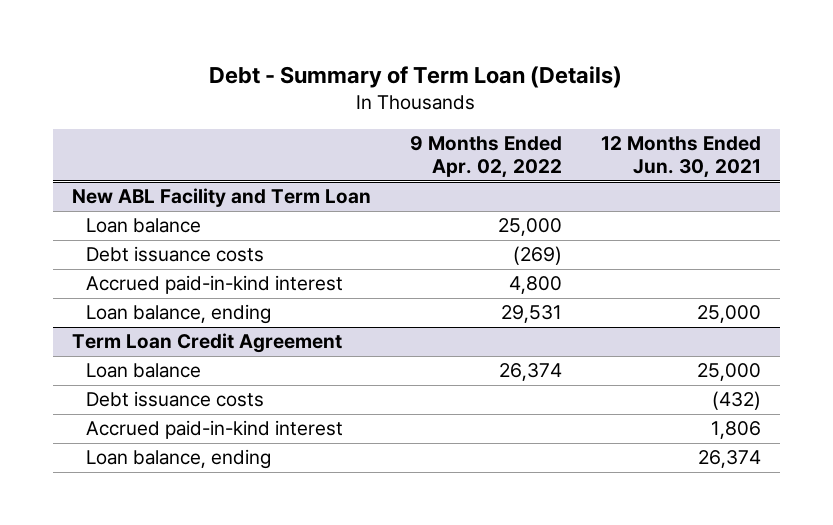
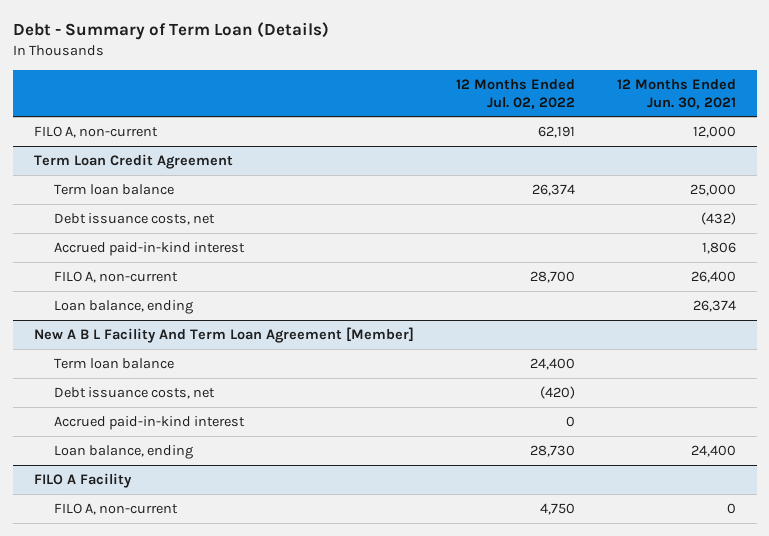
[409,136,562,179] 9 Months Ended Apr. 02, 2022 -> none
none -> [455,78,575,109] 12 Months Ended Jul. 02, 2022
[72,188,372,208] New ABL Facility and Term Loan -> none
[86,218,202,234] Loan balance -> none
[86,246,265,263] Debt issuance costs -> none
[86,275,344,295] Accrued paid-in-kind interest -> none
[86,304,272,325] Loan balance, ending -> none
none -> [33,125,158,138] FILO A, non-current
[86,363,202,379] Loan balance -> [53,183,174,195] Term loan balance
[86,391,265,408] Debt issuance costs -> [53,212,215,225] Debt issuance costs, net
none -> [53,270,178,283] FILO A, non-current
none -> [33,326,414,343] New A B L Facility And Term Loan Agreement [Member]
none -> [53,357,174,369] Term loan balance
none -> [53,386,215,399] Debt issuance costs, net
none -> [53,415,245,430] Accrued paid-in-kind interest
none -> [53,444,193,459] Loan balance, ending
none -> [33,472,132,488] FILO A Facility
none -> [53,502,178,515] FILO A, non-current

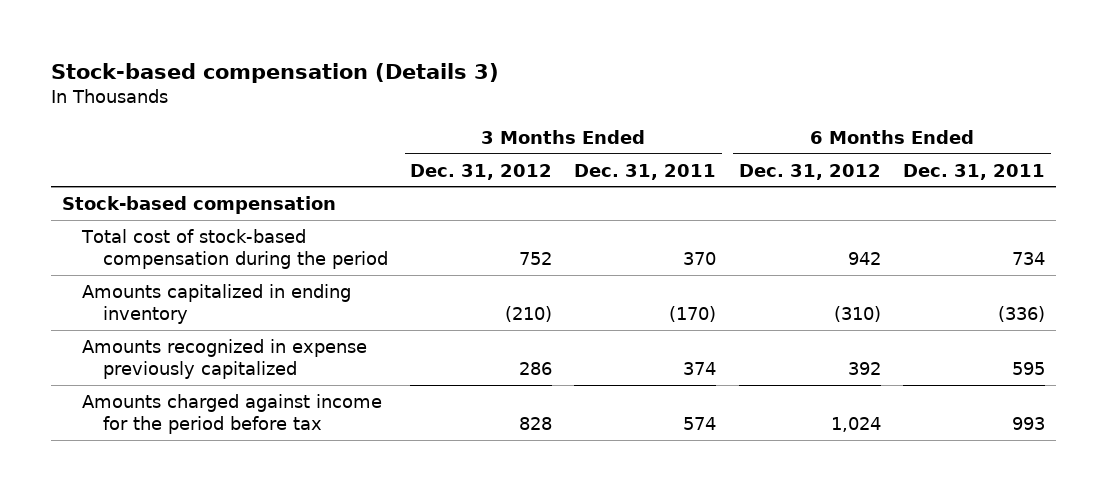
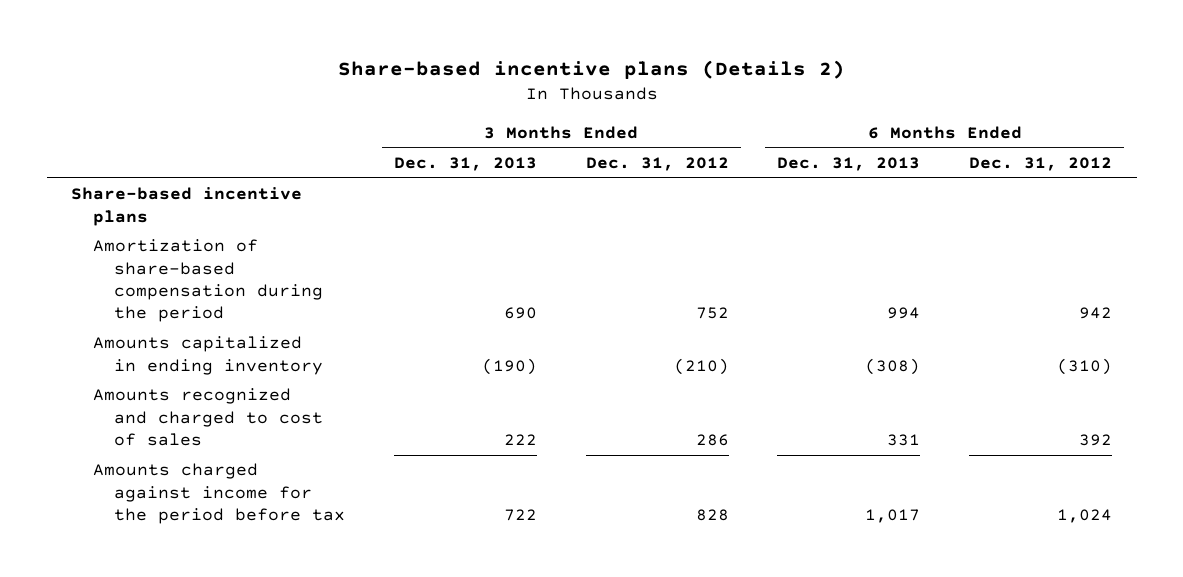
[50,62,499,83] Stock-based compensation (Details 3) -> [337,59,845,79] Share-based incentive plans (Details 2)
[574,163,717,180] Dec. 31, 2011 -> none
[902,163,1045,180] Dec. 31, 2011 -> none
none -> [394,157,538,172] Dec. 31, 2013
none -> [777,157,921,172] Dec. 31, 2013
[61,195,336,214] Stock-based compensation -> [70,187,302,226] Share-based incentive plans
[81,228,388,270] Total cost of stock-based compensation during the period -> [92,239,324,323] Amortization of share-based compensation during the period
[82,338,368,380] Amounts recognized in expense previously capitalized -> [92,388,324,446] Amounts recognized and charged to cost of sales

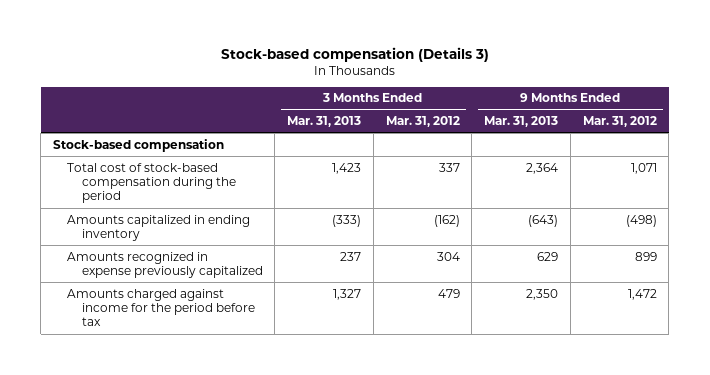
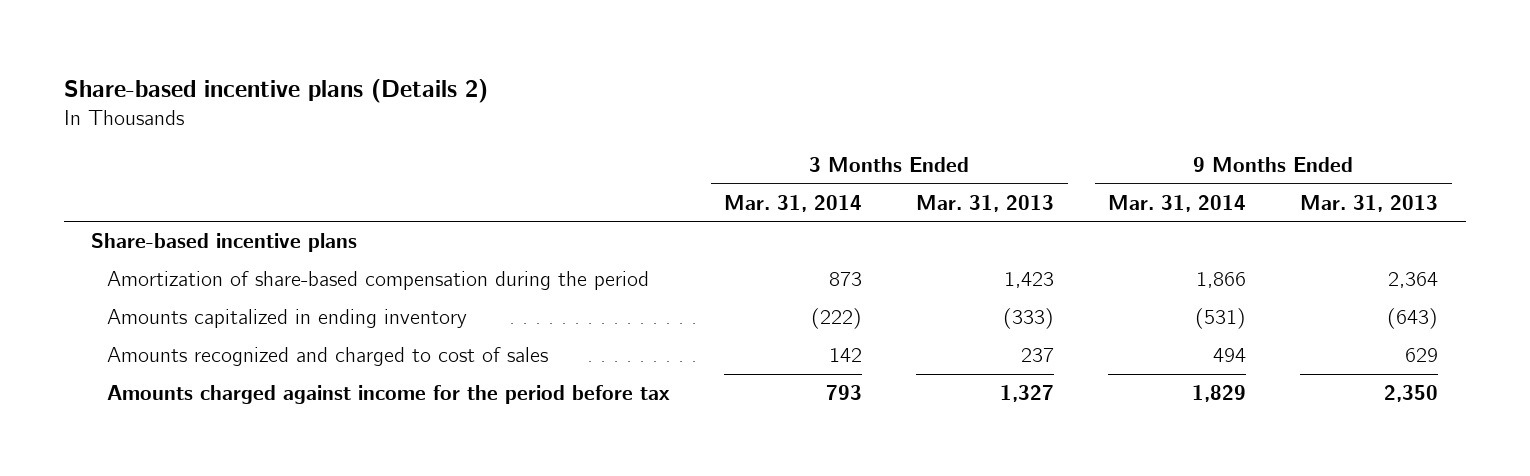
[220,46,489,62] Stock-based compensation (Details 3) -> [64,78,489,103] Share-based incentive plans (Details 2)
[385,115,460,127] Mar. 31, 2012 -> none
[582,115,657,127] Mar. 31, 2012 -> none
none -> [724,194,863,212] Mar. 31, 2014
none -> [1108,194,1247,212] Mar. 31, 2014
[52,138,224,152] Stock-based compensation -> [91,233,358,253] Share-based incentive plans
[67,162,236,204] Total cost of stock-based compensation during the period -> [107,271,650,291] Amortization of share-based compensation during the period
[67,251,263,278] Amounts recognized in expense previously capitalized -> [107,347,549,367] Amounts recognized and charged to cost of sales

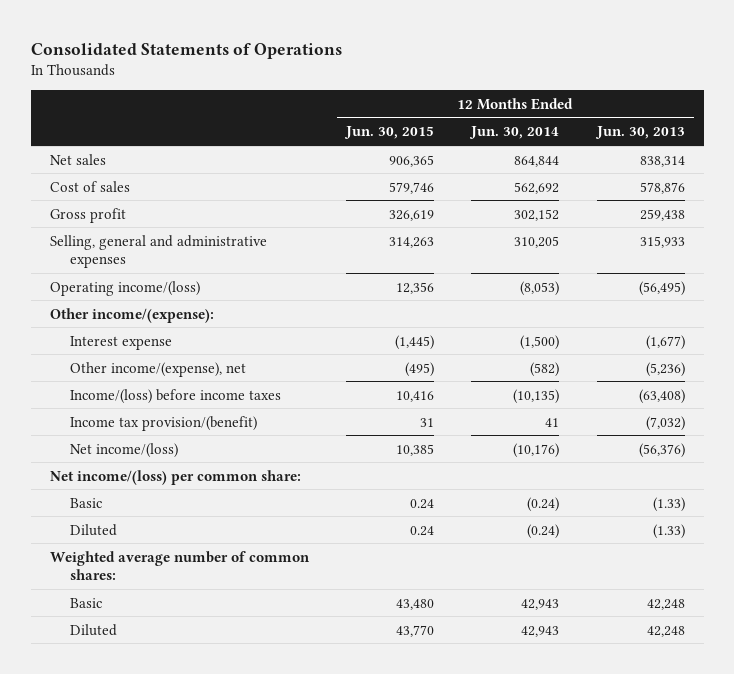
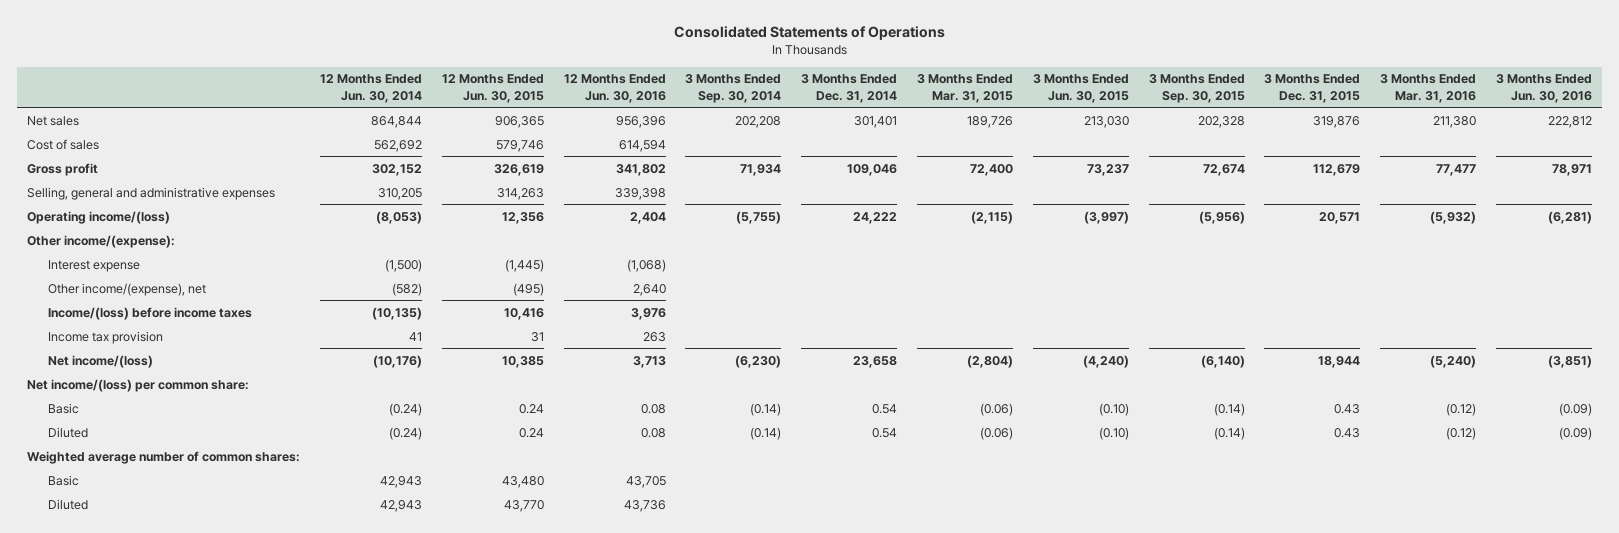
[594,126,685,140] Jun. 30, 2013 -> none
none -> [563,74,666,103] 12 Months Ended Jun. 30, 2016
none -> [685,74,782,103] 3 Months Ended Sep. 30, 2014
none -> [801,74,898,103] 3 Months Ended Dec. 31, 2014
none -> [916,74,1013,103] 3 Months Ended Mar. 31, 2015
none -> [1032,74,1129,103] 3 Months Ended Jun. 30, 2015
none -> [1148,74,1245,103] 3 Months Ended Sep. 30, 2015
none -> [1264,74,1361,103] 3 Months Ended Dec. 31, 2015
none -> [1380,74,1477,103] 3 Months Ended Mar. 31, 2016
none -> [1495,74,1592,103] 3 Months Ended Jun. 30, 2016
[69,415,257,431] Income tax provision/(benefit) -> [47,330,163,344] Income tax provision

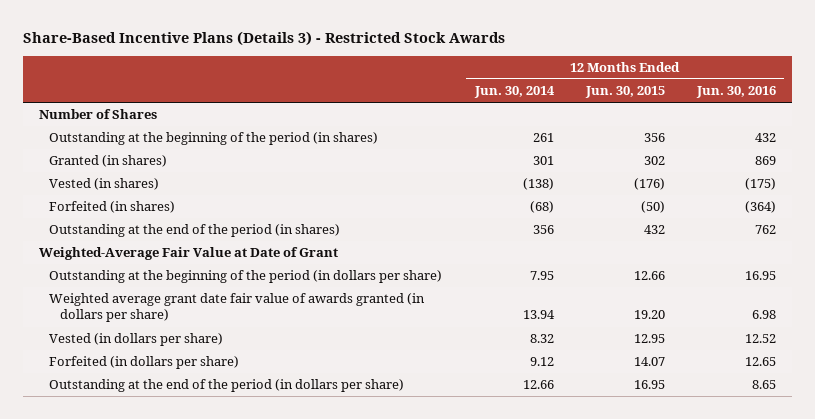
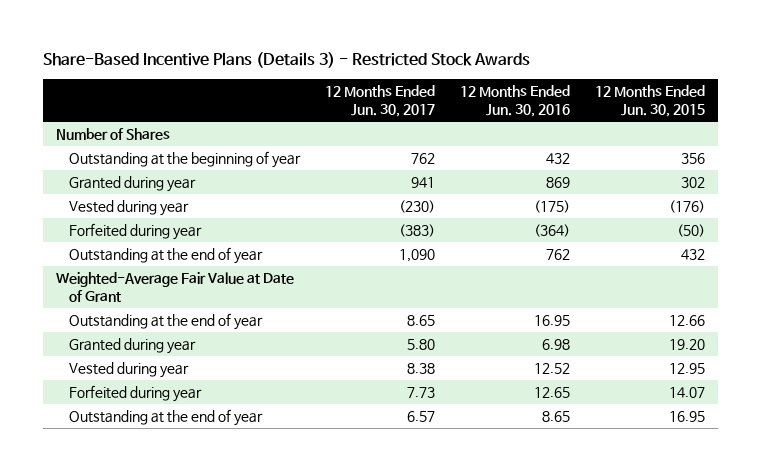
[473,86,555,99] Jun. 30, 2014 -> none
none -> [325,84,436,117] 12 Months Ended Jun. 30, 2017
[49,132,379,146] Outstanding at the beginning of the period (in shares) -> [69,151,302,169] Outstanding at the beginning of year
[49,155,168,168] Granted (in shares) -> [69,176,197,193] Granted during year
[49,178,160,191] Vested (in shares) -> [69,200,190,217] Vested during year
[49,201,176,214] Forfeited (in shares) -> [69,223,203,241] Forfeited during year
[49,224,341,238] Outstanding at the end of the period (in shares) -> [69,247,264,265] Outstanding at the end of year
[49,270,443,284] Outstanding at the beginning of the period (in dollars per share) -> [69,313,264,331] Outstanding at the end of year
[49,293,426,323] Weighted average grant date fair value of awards granted (in dollars per share) -> [69,338,197,355] Granted during year
[49,333,224,347] Vested (in dollars per share) -> [69,362,190,379] Vested during year
[49,356,240,370] Forfeited (in dollars per share) -> [69,385,203,403] Forfeited during year
[49,379,405,393] Outstanding at the end of the period (in dollars per share) -> [69,409,264,427] Outstanding at the end of year

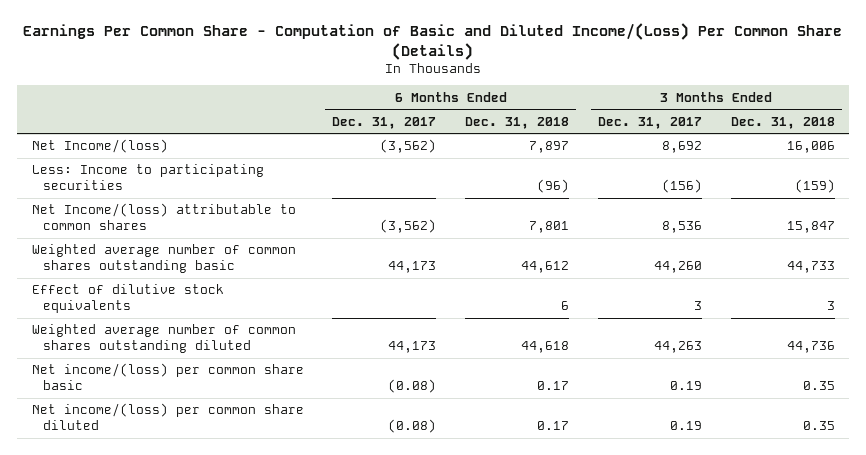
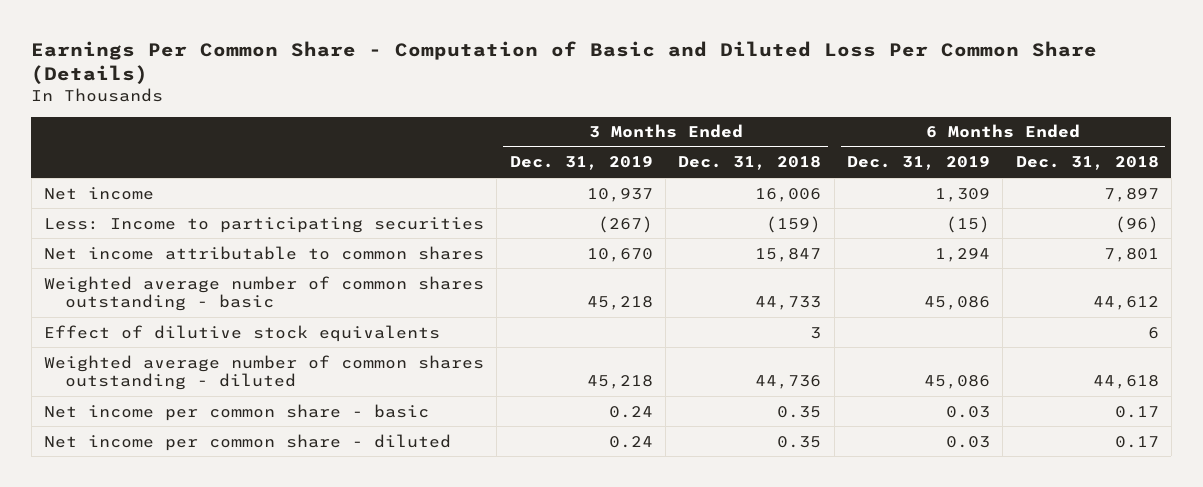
[23,23,843,60] Earnings Per Common Share - Computation of Basic and Diluted Income/(Loss) Per Common Share (Details) -> [31,40,1098,84] Earnings Per Common Share - Computation of Basic and Diluted Loss Per Common Share (Details)
[332,116,437,129] Dec. 31, 2017 -> none
[597,116,702,129] Dec. 31, 2017 -> none
none -> [509,156,653,171] Dec. 31, 2019
none -> [846,156,990,171] Dec. 31, 2019
[31,139,168,154] Net Income/(loss) -> [44,186,155,200] Net income
[31,203,296,231] Net Income/(loss) attributable to common shares -> [44,245,485,260] Net income attributable to common shares
[31,244,296,274] Weighted average number of common shares outstanding basic -> [44,275,485,311] Weighted average number of common shares outstanding - basic
[31,324,296,354] Weighted average number of common shares outstanding diluted -> [44,354,485,390] Weighted average number of common shares outstanding - diluted
[31,363,304,391] Net income/(loss) per common share basic -> [44,403,430,421] Net income per common share - basic
[31,403,304,431] Net income/(loss) per common share diluted -> [44,433,452,451] Net income per common share - diluted

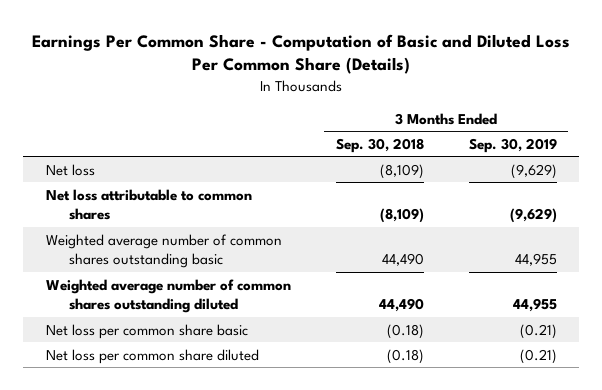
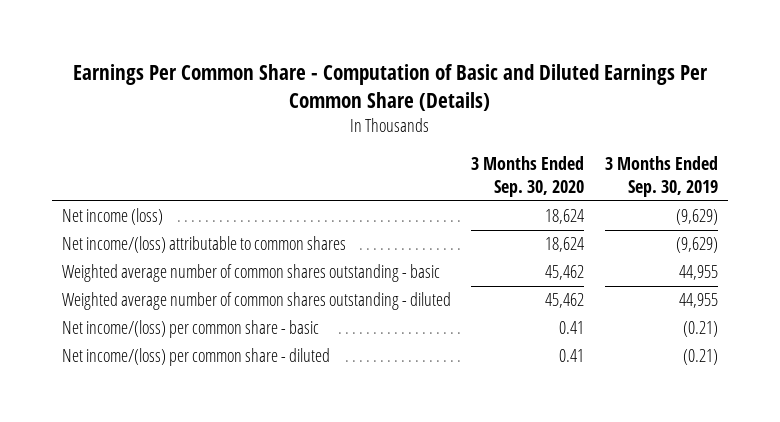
[32,33,571,75] Earnings Per Common Share - Computation of Basic and Diluted Loss Per Common Share (Details) -> [72,63,708,111] Earnings Per Common Share - Computation of Basic and Diluted Earnings Per Common Share (Details)
[335,137,424,153] Sep. 30, 2018 -> none
none -> [471,156,585,197] 3 Months Ended Sep. 30, 2020
[45,163,95,176] Net loss -> [62,208,164,226] Net income (loss)
[45,188,252,221] Net loss attributable to common shares -> [62,236,347,254] Net income/(loss) attributable to common shares
[45,233,282,269] Weighted average number of common shares outstanding basic -> [62,264,441,283] Weighted average number of common shares outstanding - basic
[45,278,291,314] Weighted average number of common shares outstanding diluted -> [62,292,452,311] Weighted average number of common shares outstanding - diluted
[45,323,248,339] Net loss per common share basic -> [62,320,320,339] Net income/(loss) per common share - basic
[45,348,259,364] Net loss per common share diluted -> [62,348,331,367] Net income/(loss) per common share - diluted

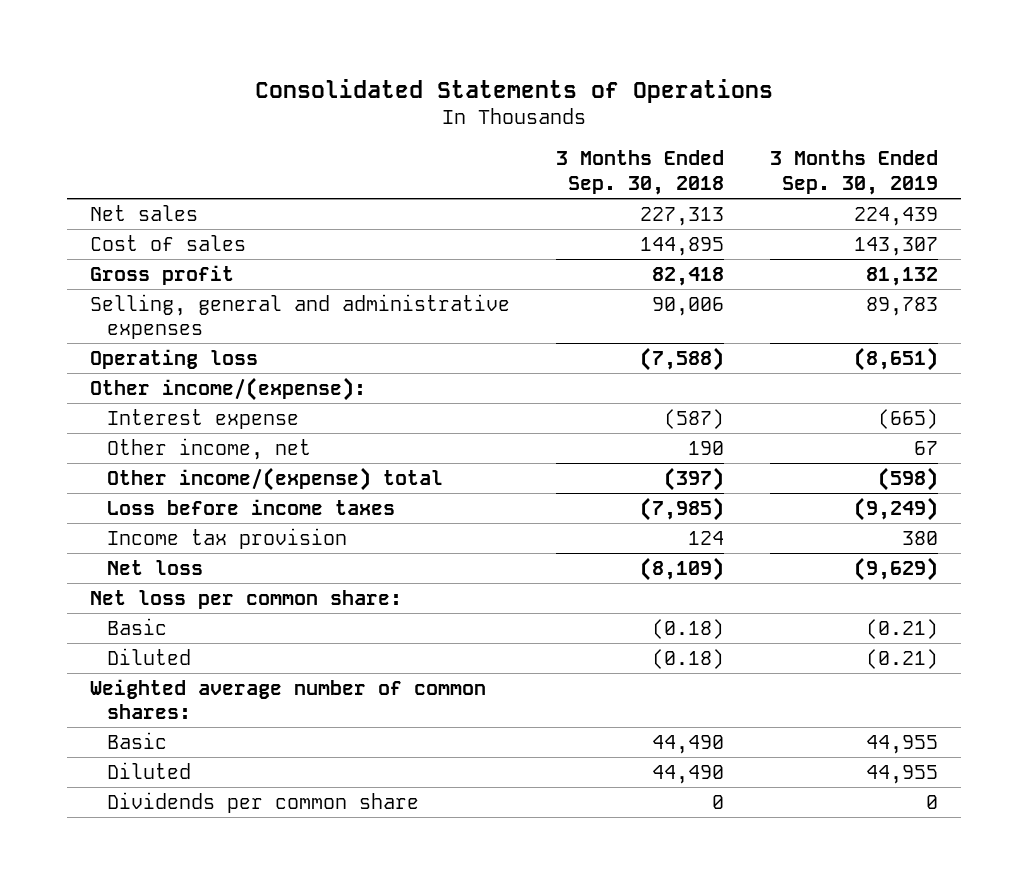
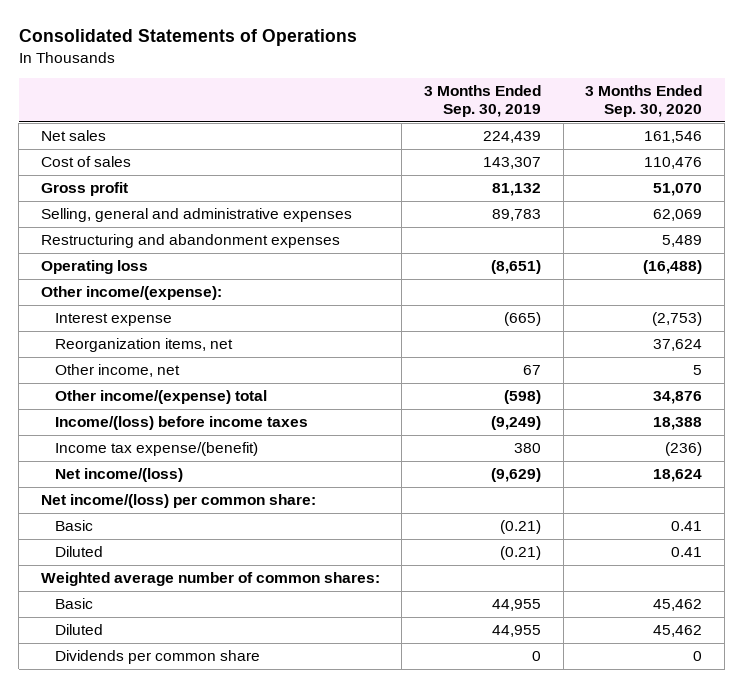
[555,150,724,196] 3 Months Ended Sep. 30, 2018 -> none
none -> [585,85,703,118] 3 Months Ended Sep. 30, 2020
none -> [40,234,340,249] Restructuring and abandonment expenses
none -> [55,338,234,353] Reorganization items, net
[107,498,396,515] Loss before income taxes -> [55,416,309,431] Income/(loss) before income taxes
[107,527,348,549] Income tax provision -> [55,442,259,457] Income tax expense/(benefit)
[107,559,204,575] Net loss -> [55,468,184,483] Net income/(loss)
[90,589,403,609] Net loss per common share: -> [40,494,316,509] Net income/(loss) per common share:

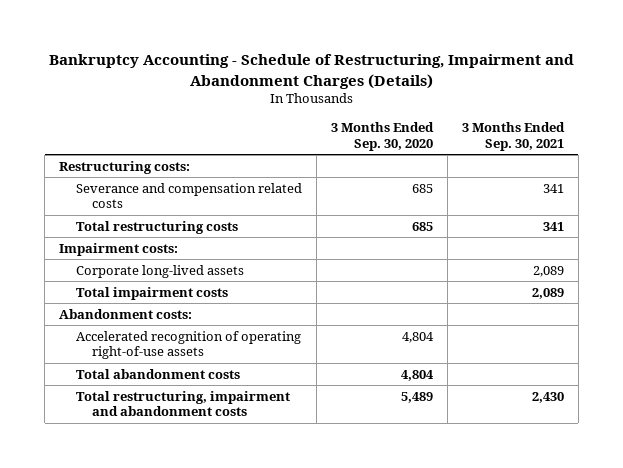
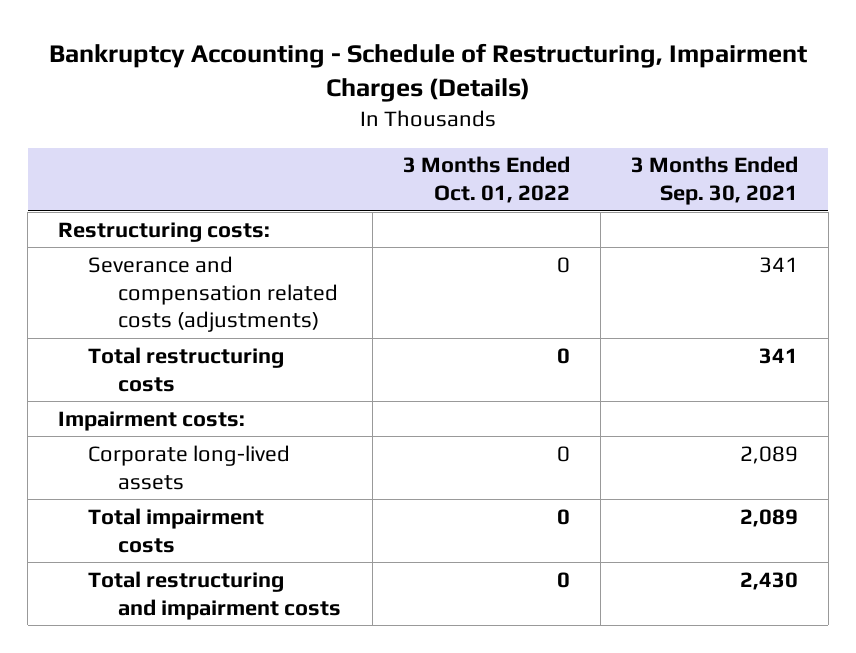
[48,54,574,89] Bankruptcy Accounting - Schedule of Restructuring, Impairment and Abandonment Charges (Details) -> [48,42,807,102] Bankruptcy Accounting - Schedule of Restructuring, Impairment Charges (Details)
[330,122,434,151] 3 Months Ended Sep. 30, 2020 -> none
none -> [402,156,570,204] 3 Months Ended Oct. 01, 2022
[75,182,302,209] Severance and compensation related costs -> [88,255,339,333] Severance and compensation related costs (adjustments)
[59,308,193,319] Abandonment costs: -> none
[75,330,301,360] Accelerated recognition of operating right-of-use assets -> none
[75,368,240,379] Total abandonment costs -> none
[75,390,290,417] Total restructuring, impairment and abandonment costs -> [88,570,342,620] Total restructuring and impairment costs

